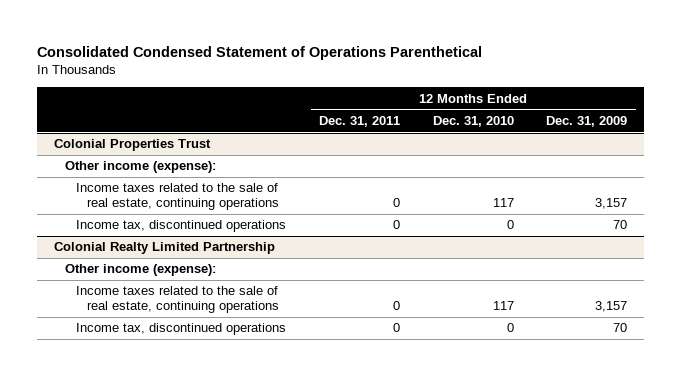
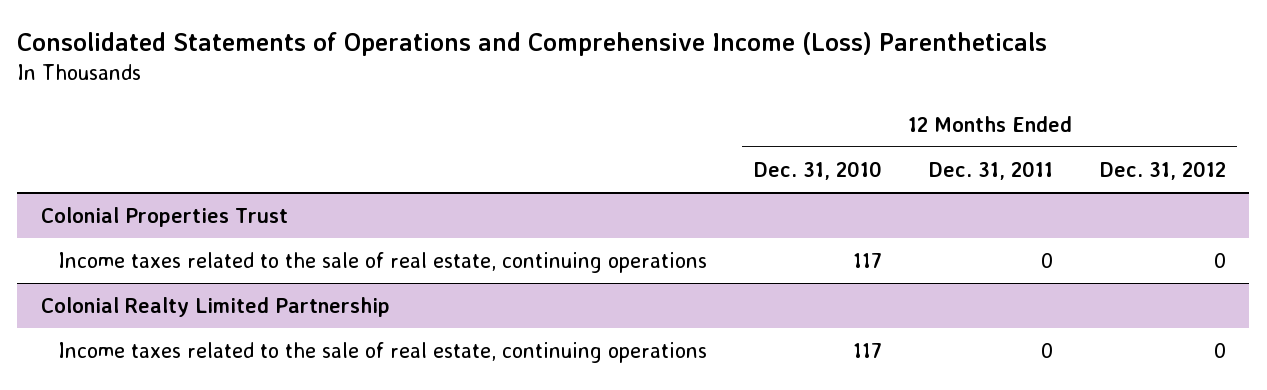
[37,46,483,61] Consolidated Condensed Statement of Operations Parenthetical -> [17,31,1048,56] Consolidated Statements of Operations and Comprehensive Income (Loss) Parentheticals
[546,115,628,127] Dec. 31, 2009 -> none
none -> [1099,160,1226,180] Dec. 31, 2012
[64,161,216,174] Other income (expense): -> none
[75,220,286,233] Income tax, discontinued operations -> none
[64,264,216,277] Other income (expense): -> none
[75,323,286,336] Income tax, discontinued operations -> none

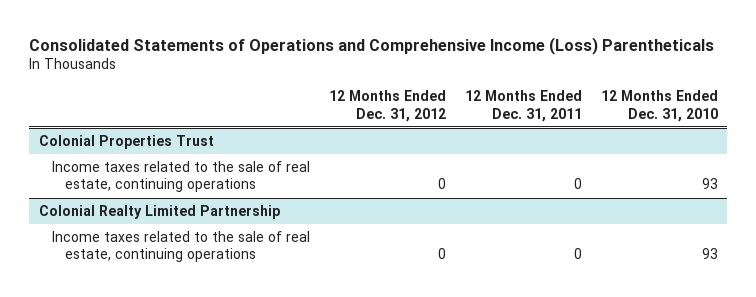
[853,252,883,268] 117 -> [701,178,718,190] 93
[853,342,883,358] 117 -> [701,248,718,260] 93

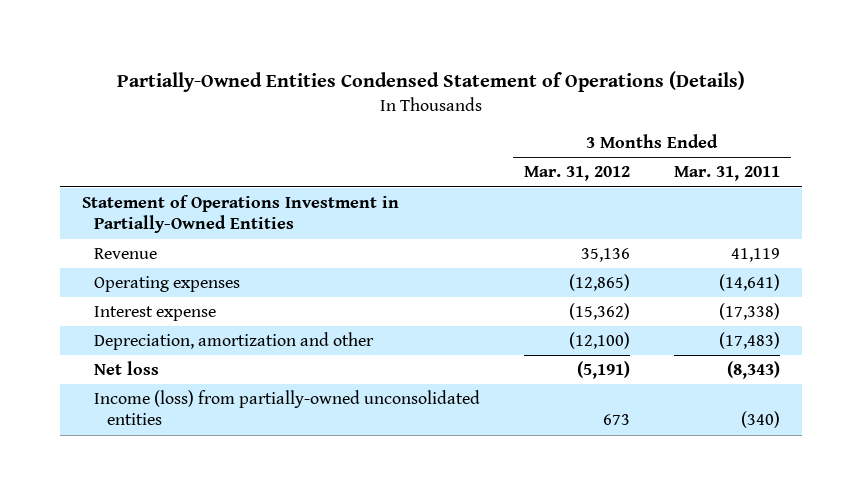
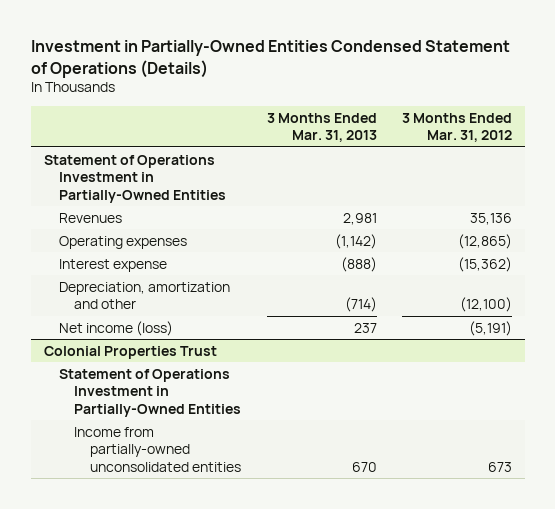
[116,70,745,92] Partially-Owned Entities Condensed Statement of Operations (Details) -> [30,40,510,78] Investment in Partially-Owned Entities Condensed Statement of Operations (Details)
[673,166,780,182] Mar. 31, 2011 -> none
none -> [266,112,377,143] 3 Months Ended Mar. 31, 2013
[94,248,158,260] Revenue -> [58,212,122,223] Revenues
[94,361,160,376] Net loss -> [58,320,173,336] Net income (loss)
none -> [43,345,217,359] Colonial Properties Trust
none -> [58,368,242,417] Statement of Operations Investment in Partially-Owned Entities
[94,390,481,426] Income (loss) from partially-owned unconsolidated entities -> [74,426,241,472] Income from partially-owned unconsolidated entities

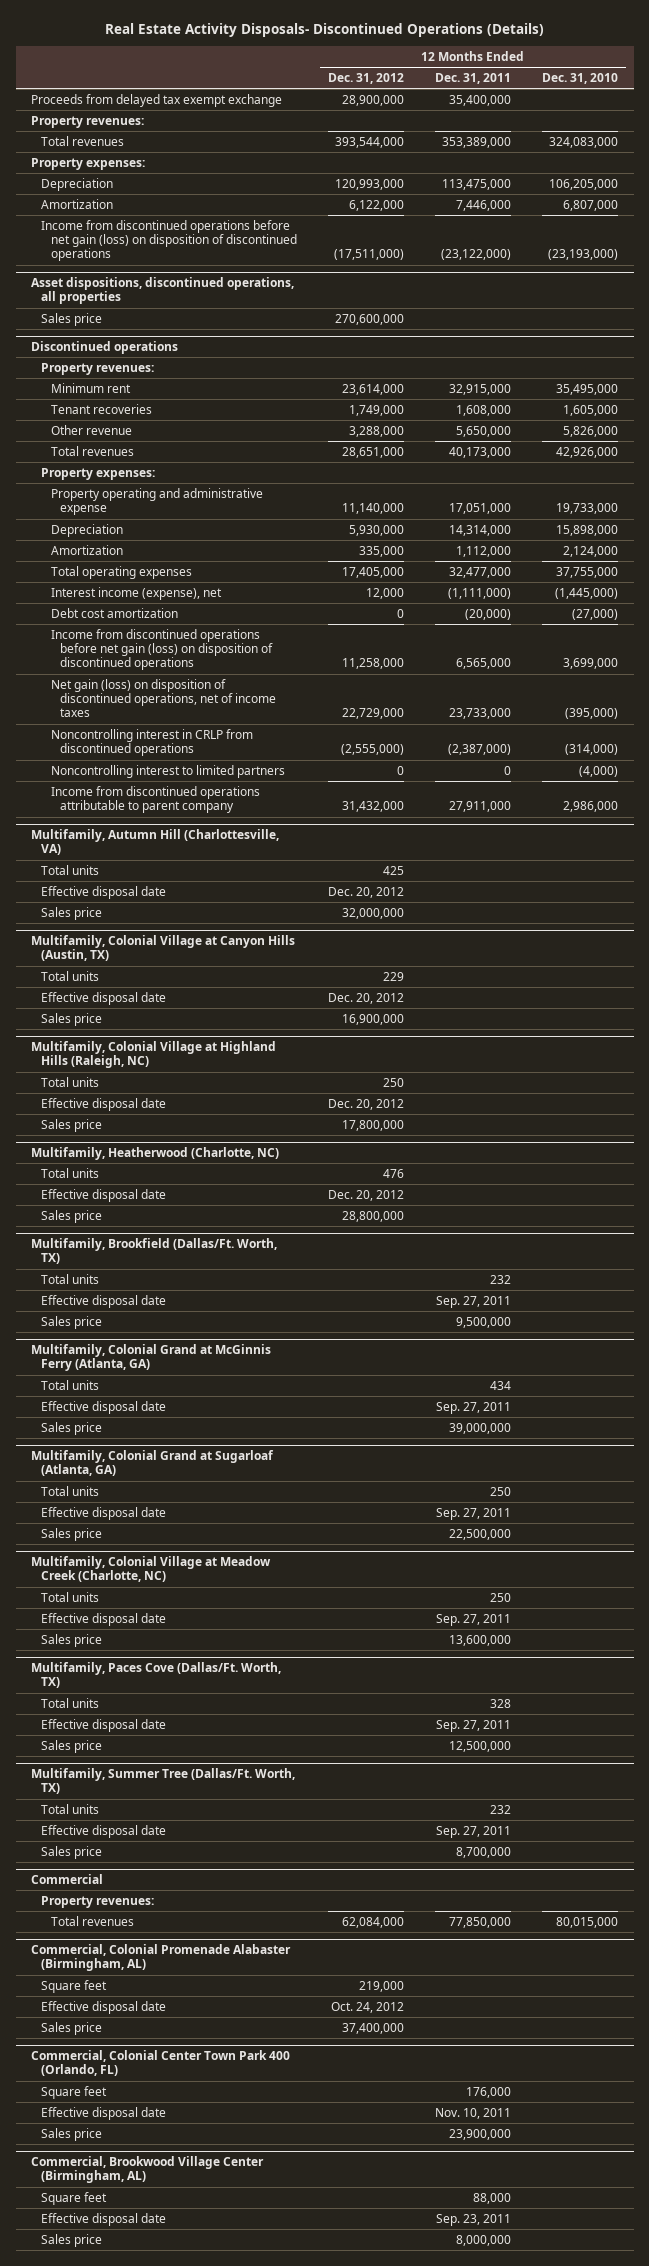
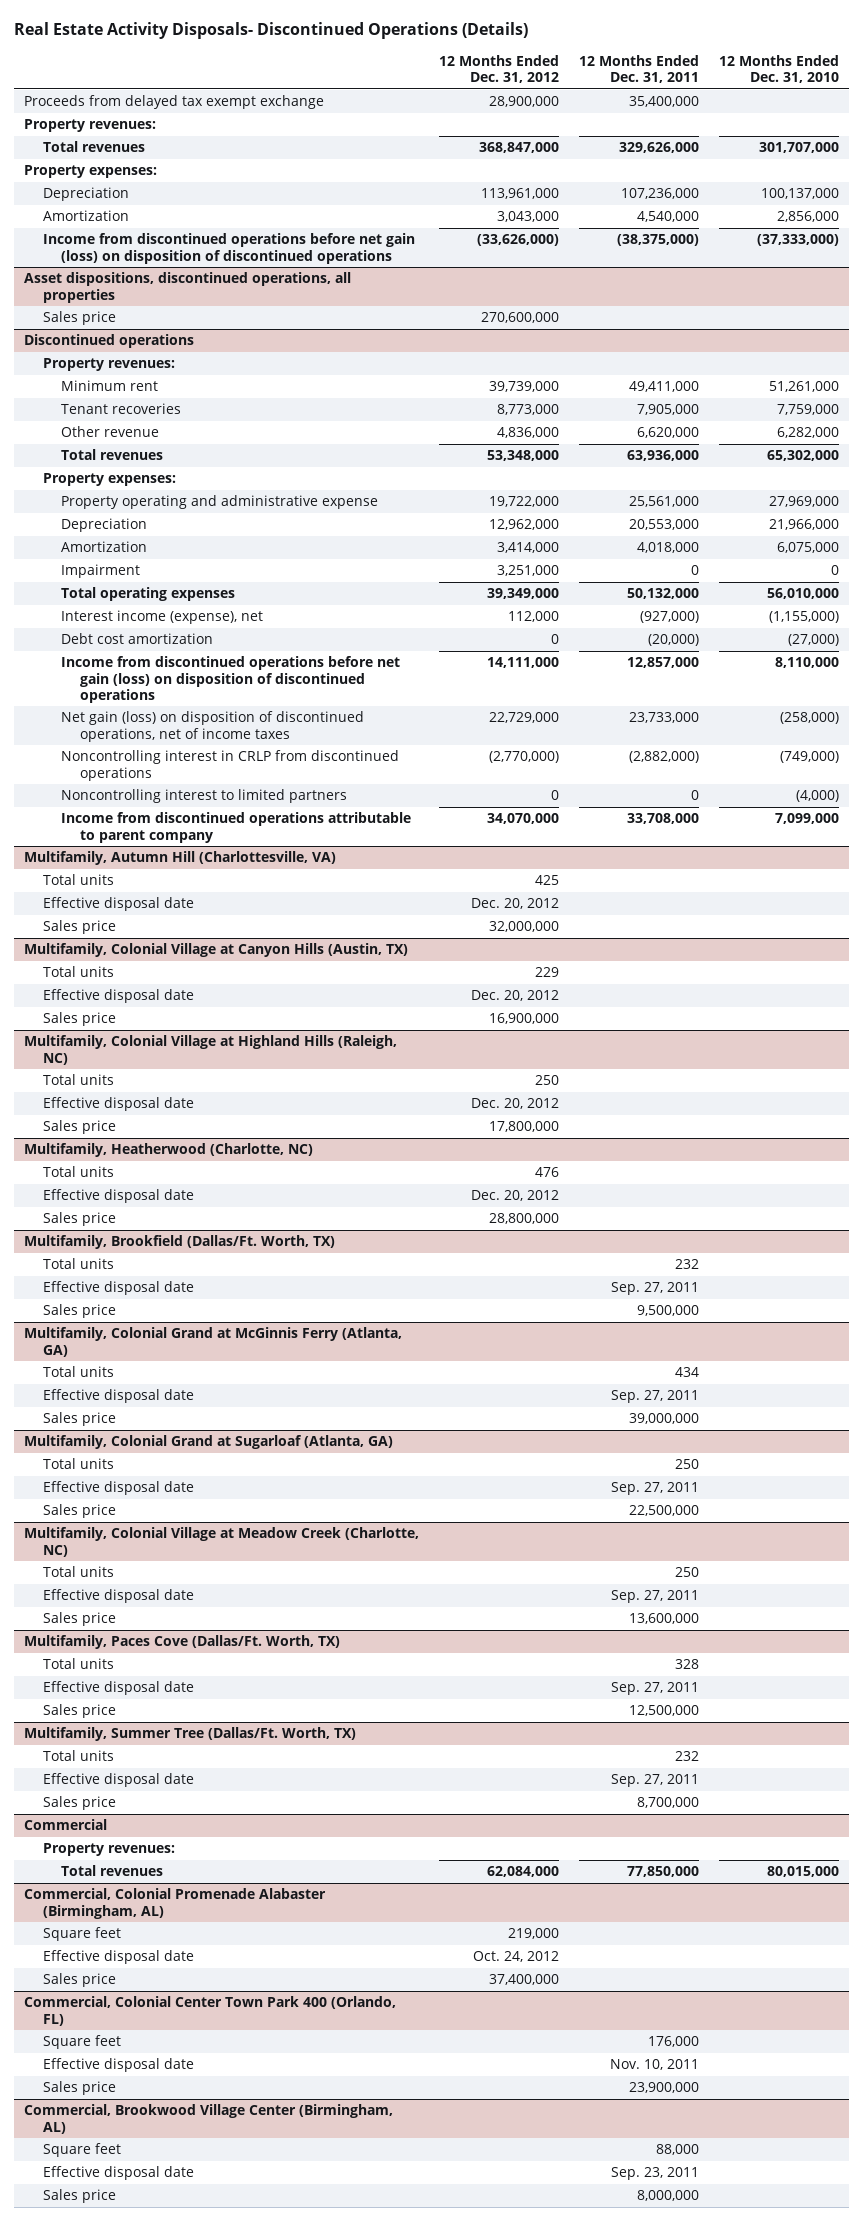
[334,136,404,148] 393,544,000 -> [478,142,559,154] 368,847,000
[441,136,511,148] 353,389,000 -> [618,142,699,154] 329,626,000
[548,136,618,148] 324,083,000 -> [758,142,839,154] 301,707,000
[334,178,404,190] 120,993,000 -> [480,188,559,200] 113,961,000
[441,178,511,190] 113,475,000 -> [620,188,699,200] 107,236,000
[548,178,618,190] 106,205,000 -> [760,188,839,200] 100,137,000
[348,199,404,211] 6,122,000 -> [496,211,559,223] 3,043,000
[455,199,511,211] 7,446,000 -> [636,211,699,223] 4,540,000
[562,199,618,211] 6,807,000 -> [776,211,839,223] 2,856,000
[333,249,404,261] (17,511,000) -> [476,234,559,247] (33,626,000)
[440,249,511,261] (23,122,000) -> [616,234,699,247] (38,375,000)
[547,249,618,261] (23,193,000) -> [756,234,839,247] (37,333,000)
[341,383,404,395] 23,614,000 -> [488,381,559,393] 39,739,000
[448,383,511,395] 32,915,000 -> [628,381,699,393] 49,411,000
[555,383,618,395] 35,495,000 -> [768,381,839,393] 51,261,000
[348,404,404,416] 1,749,000 -> [496,404,559,416] 8,773,000
[455,404,511,416] 1,608,000 -> [636,404,699,416] 7,905,000
[562,404,618,416] 1,605,000 -> [776,404,839,416] 7,759,000
[348,425,404,437] 3,288,000 -> [496,427,559,439] 4,836,000
[455,425,511,437] 5,650,000 -> [636,427,699,439] 6,620,000
[562,425,618,437] 5,826,000 -> [776,427,839,439] 6,282,000
[341,446,404,458] 28,651,000 -> [486,450,559,462] 53,348,000
[448,446,511,458] 40,173,000 -> [626,450,699,462] 63,936,000
[555,446,618,458] 42,926,000 -> [766,450,839,462] 65,302,000
[341,503,404,515] 11,140,000 -> [488,496,559,508] 19,722,000
[448,503,511,515] 17,051,000 -> [628,496,699,508] 25,561,000
[555,503,618,515] 19,733,000 -> [768,496,839,508] 27,969,000
[348,524,404,536] 5,930,000 -> [488,519,559,531] 12,962,000
[448,524,511,536] 14,314,000 -> [628,519,699,531] 20,553,000
[555,524,618,536] 15,898,000 -> [768,519,839,531] 21,966,000
[358,545,404,557] 335,000 -> [496,542,559,554] 3,414,000
[455,545,511,557] 1,112,000 -> [636,542,699,554] 4,018,000
[562,545,618,557] 2,124,000 -> [776,542,839,554] 6,075,000
none -> [61,564,141,579] Impairment
[341,566,404,578] 17,405,000 -> [486,588,559,600] 39,349,000
[448,566,511,578] 32,477,000 -> [626,588,699,600] 50,132,000
[555,566,618,578] 37,755,000 -> [766,588,839,600] 56,010,000
[365,587,404,599] 12,000 -> [507,611,559,623] 112,000
[447,587,511,599] (1,111,000) -> [639,611,699,624] (927,000)
[554,587,618,599] (1,445,000) -> [768,611,839,624] (1,155,000)
[341,658,404,670] 11,258,000 -> [486,657,559,669] 14,111,000
[455,658,511,670] 6,565,000 -> [626,657,699,669] 12,857,000
[562,658,618,670] 3,699,000 -> [774,657,839,669] 8,110,000
[564,708,618,720] (395,000) -> [779,712,839,725] (258,000)
[340,744,404,756] (2,555,000) -> [488,751,559,764] (2,770,000)
[447,744,511,756] (2,387,000) -> [628,751,699,764] (2,882,000)
[564,744,618,756] (314,000) -> [779,751,839,764] (749,000)
[341,801,404,813] 31,432,000 -> [486,813,559,825] 34,070,000
[448,801,511,813] 27,911,000 -> [626,813,699,825] 33,708,000
[562,801,618,813] 2,986,000 -> [774,813,839,825] 7,099,000

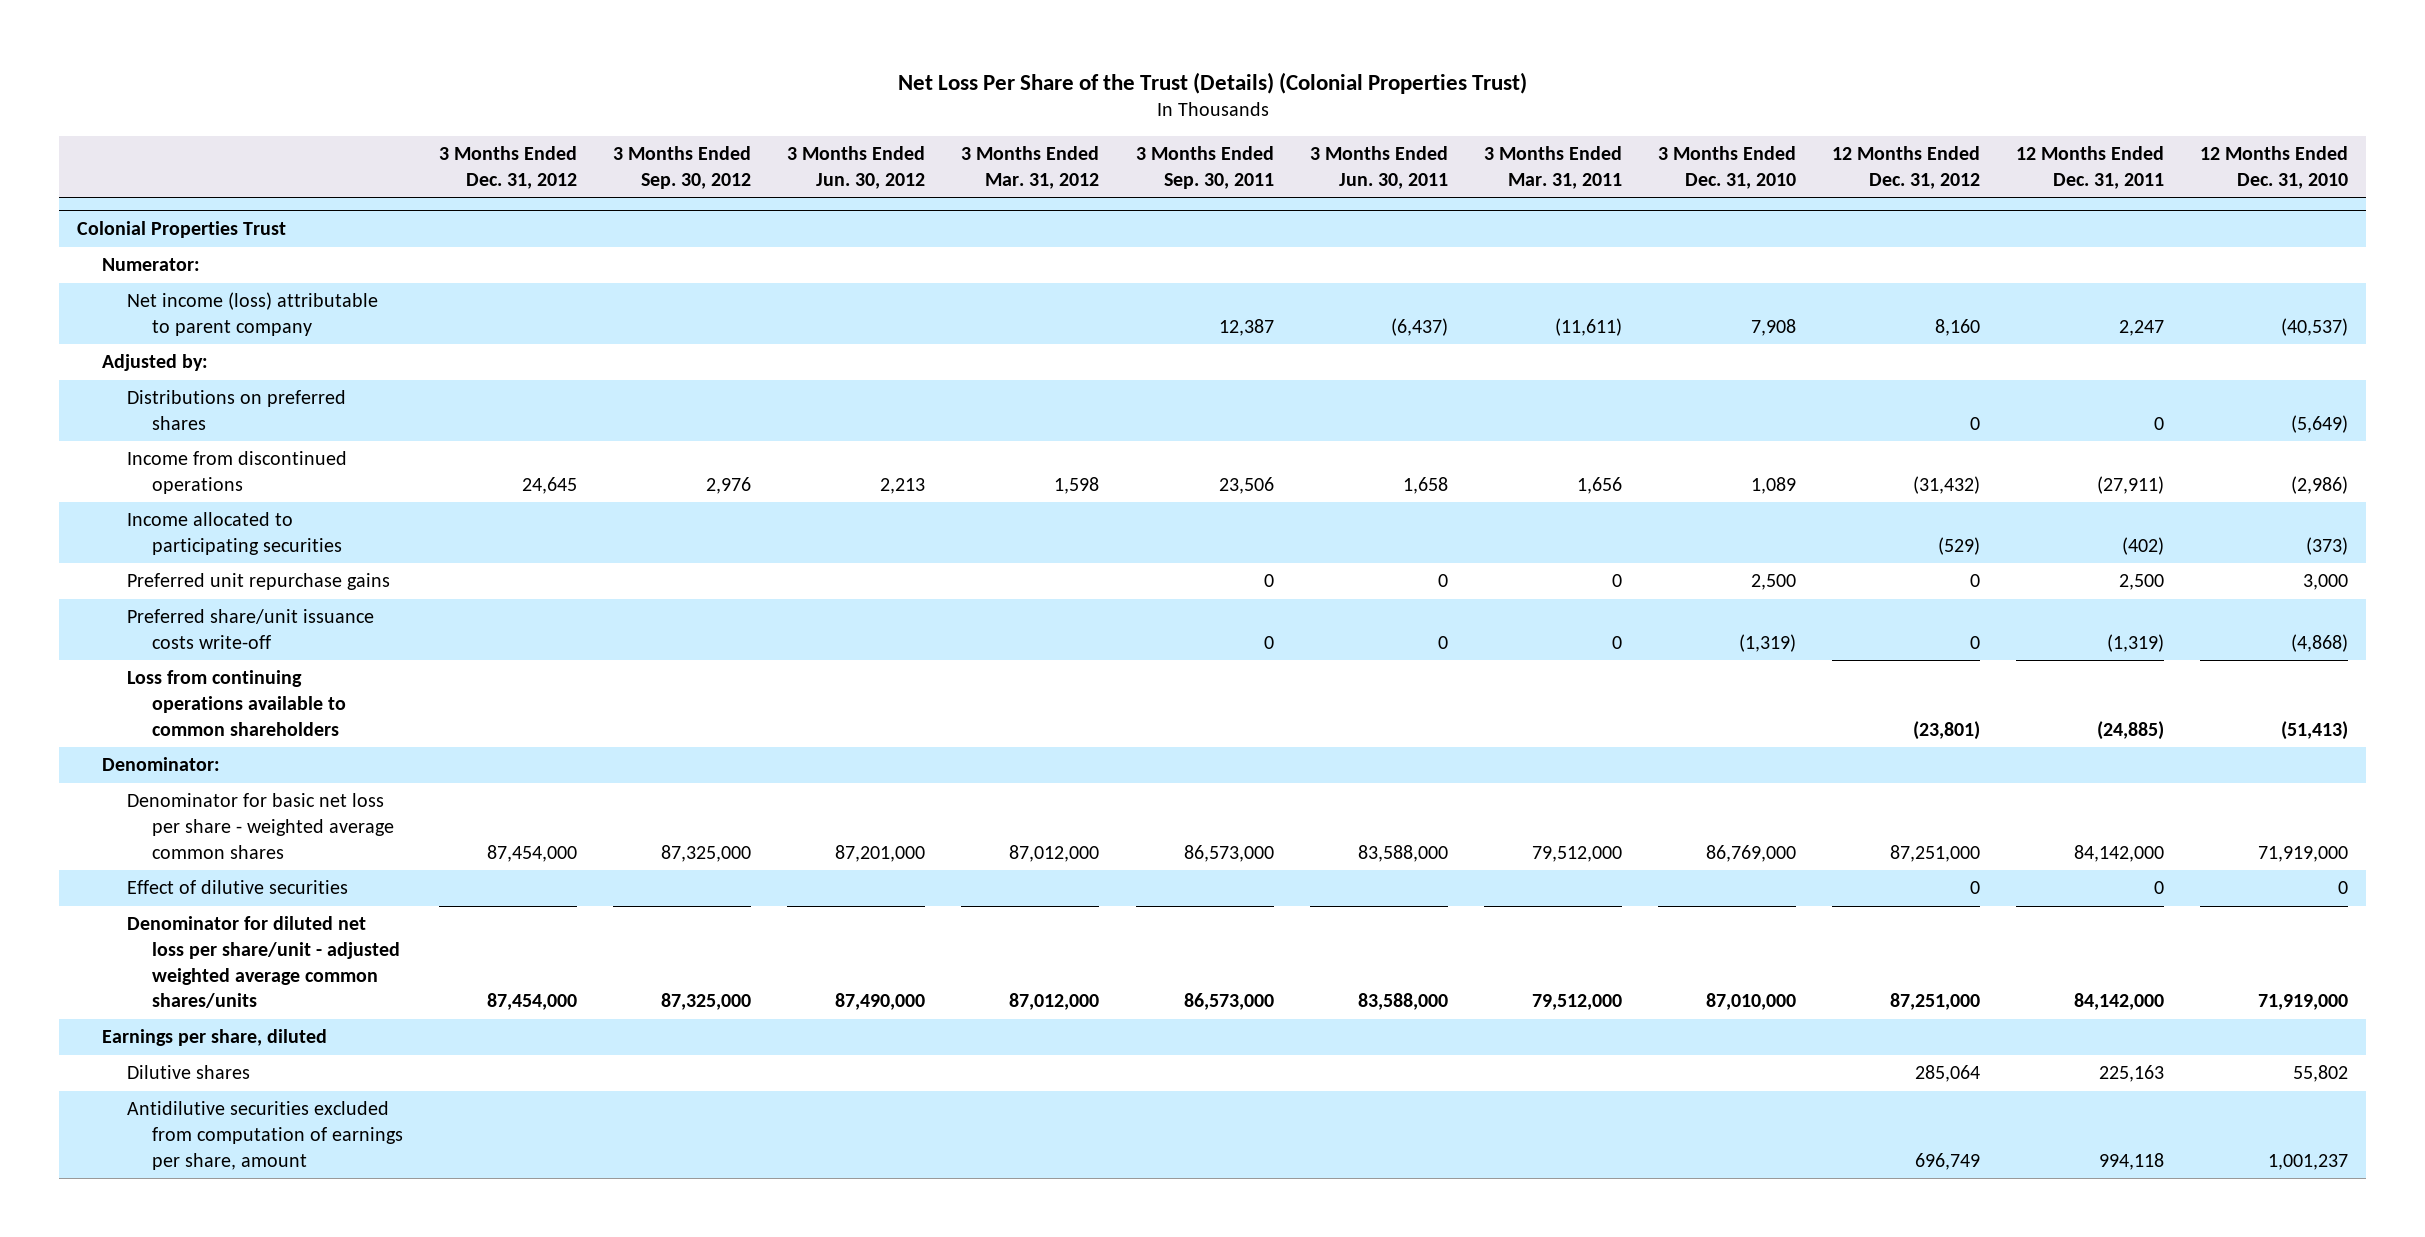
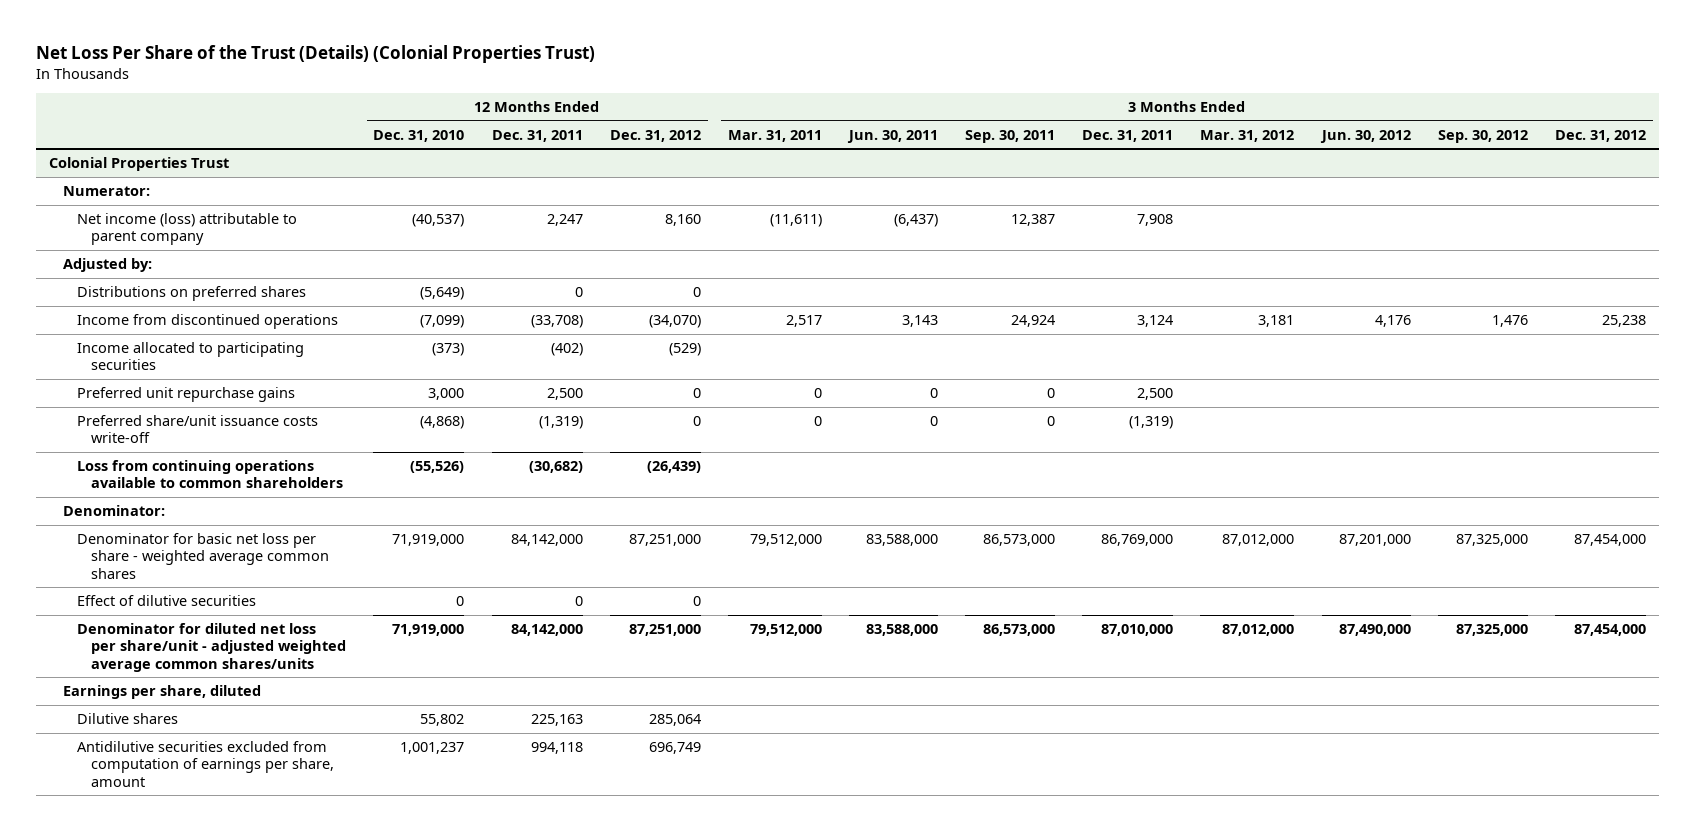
[1657,146,1796,189] 3 Months Ended Dec. 31, 2010 -> none
none -> [1082,129,1174,142] Dec. 31, 2011
[522,476,578,494] 24,645 -> [1601,315,1646,328] 25,238
[706,476,752,494] 2,976 -> [1491,315,1528,328] 1,476
[880,477,926,494] 2,213 -> [1374,315,1411,328] 4,176
[1054,476,1100,494] 1,598 -> [1258,315,1295,328] 3,181
[1218,476,1274,494] 23,506 -> [1011,315,1056,328] 24,924
[1402,476,1448,494] 1,658 -> [901,315,938,328] 3,143
[1576,476,1622,494] 1,656 -> [785,315,822,328] 2,517
[1913,475,1981,494] (31,432) -> [648,315,701,329] (34,070)
[2097,475,2165,494] (27,911) -> [530,315,583,329] (33,708)
[2291,475,2349,494] (2,986) -> [420,315,465,329] (7,099)
[1913,720,1981,740] (23,801) -> [646,461,701,474] (26,439)
[2097,720,2165,740] (24,885) -> [528,461,583,474] (30,682)
[2281,720,2349,740] (51,413) -> [410,461,465,474] (55,526)

